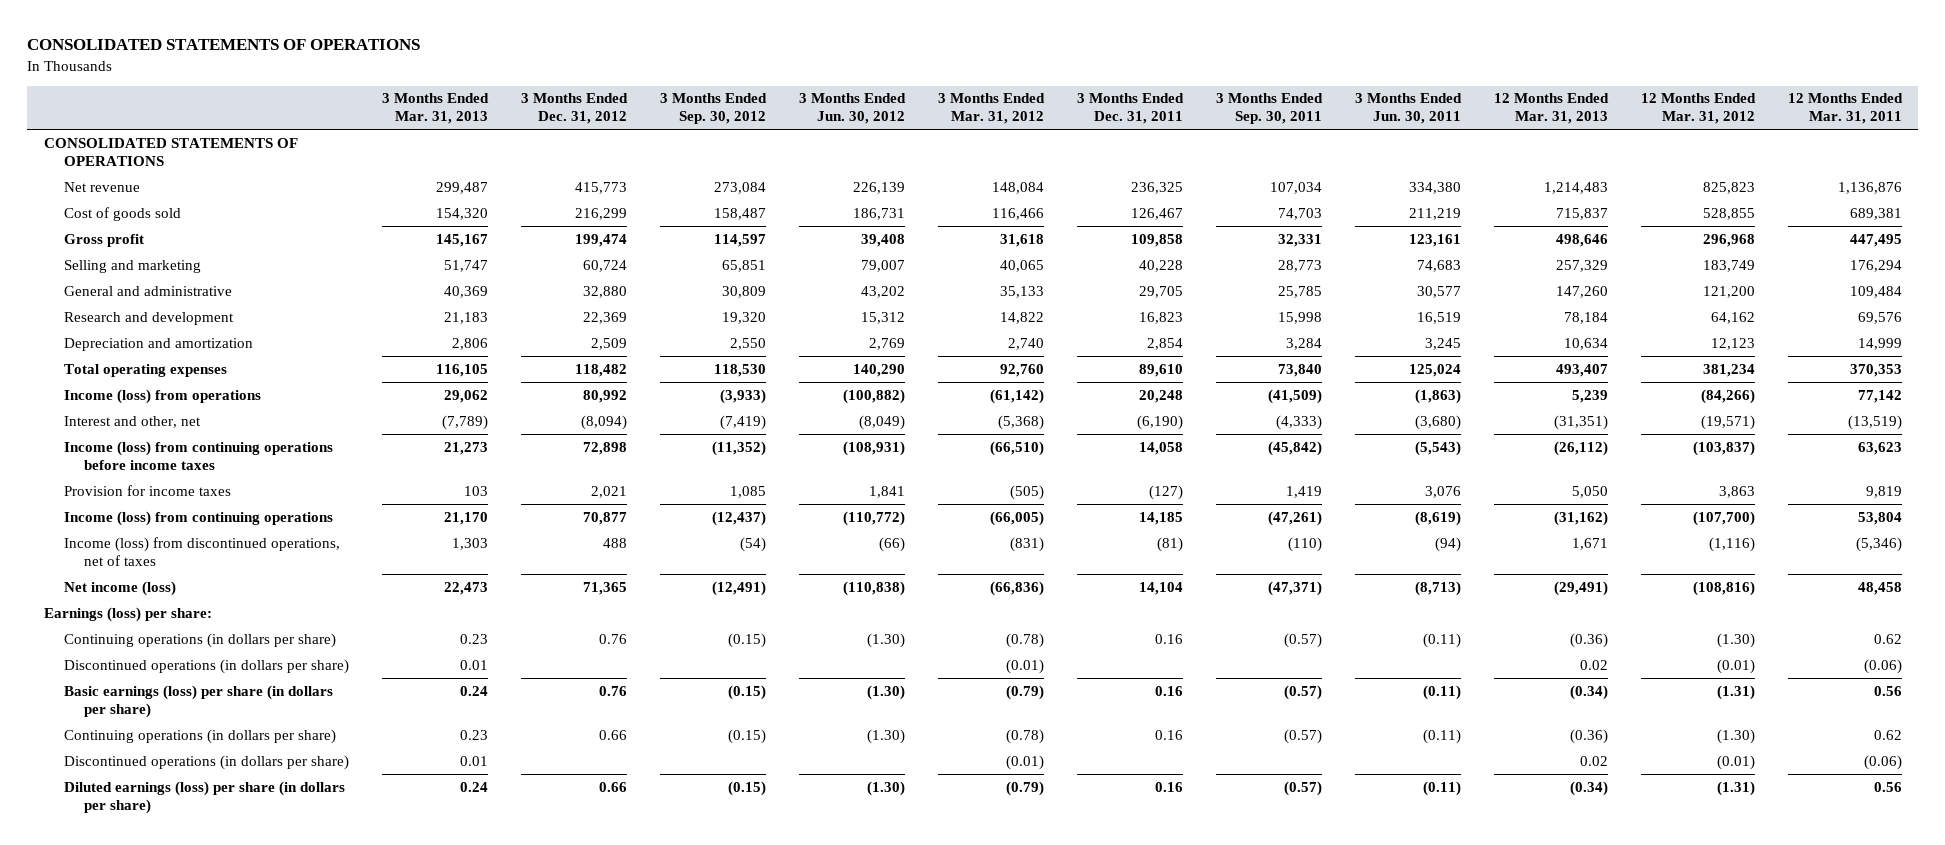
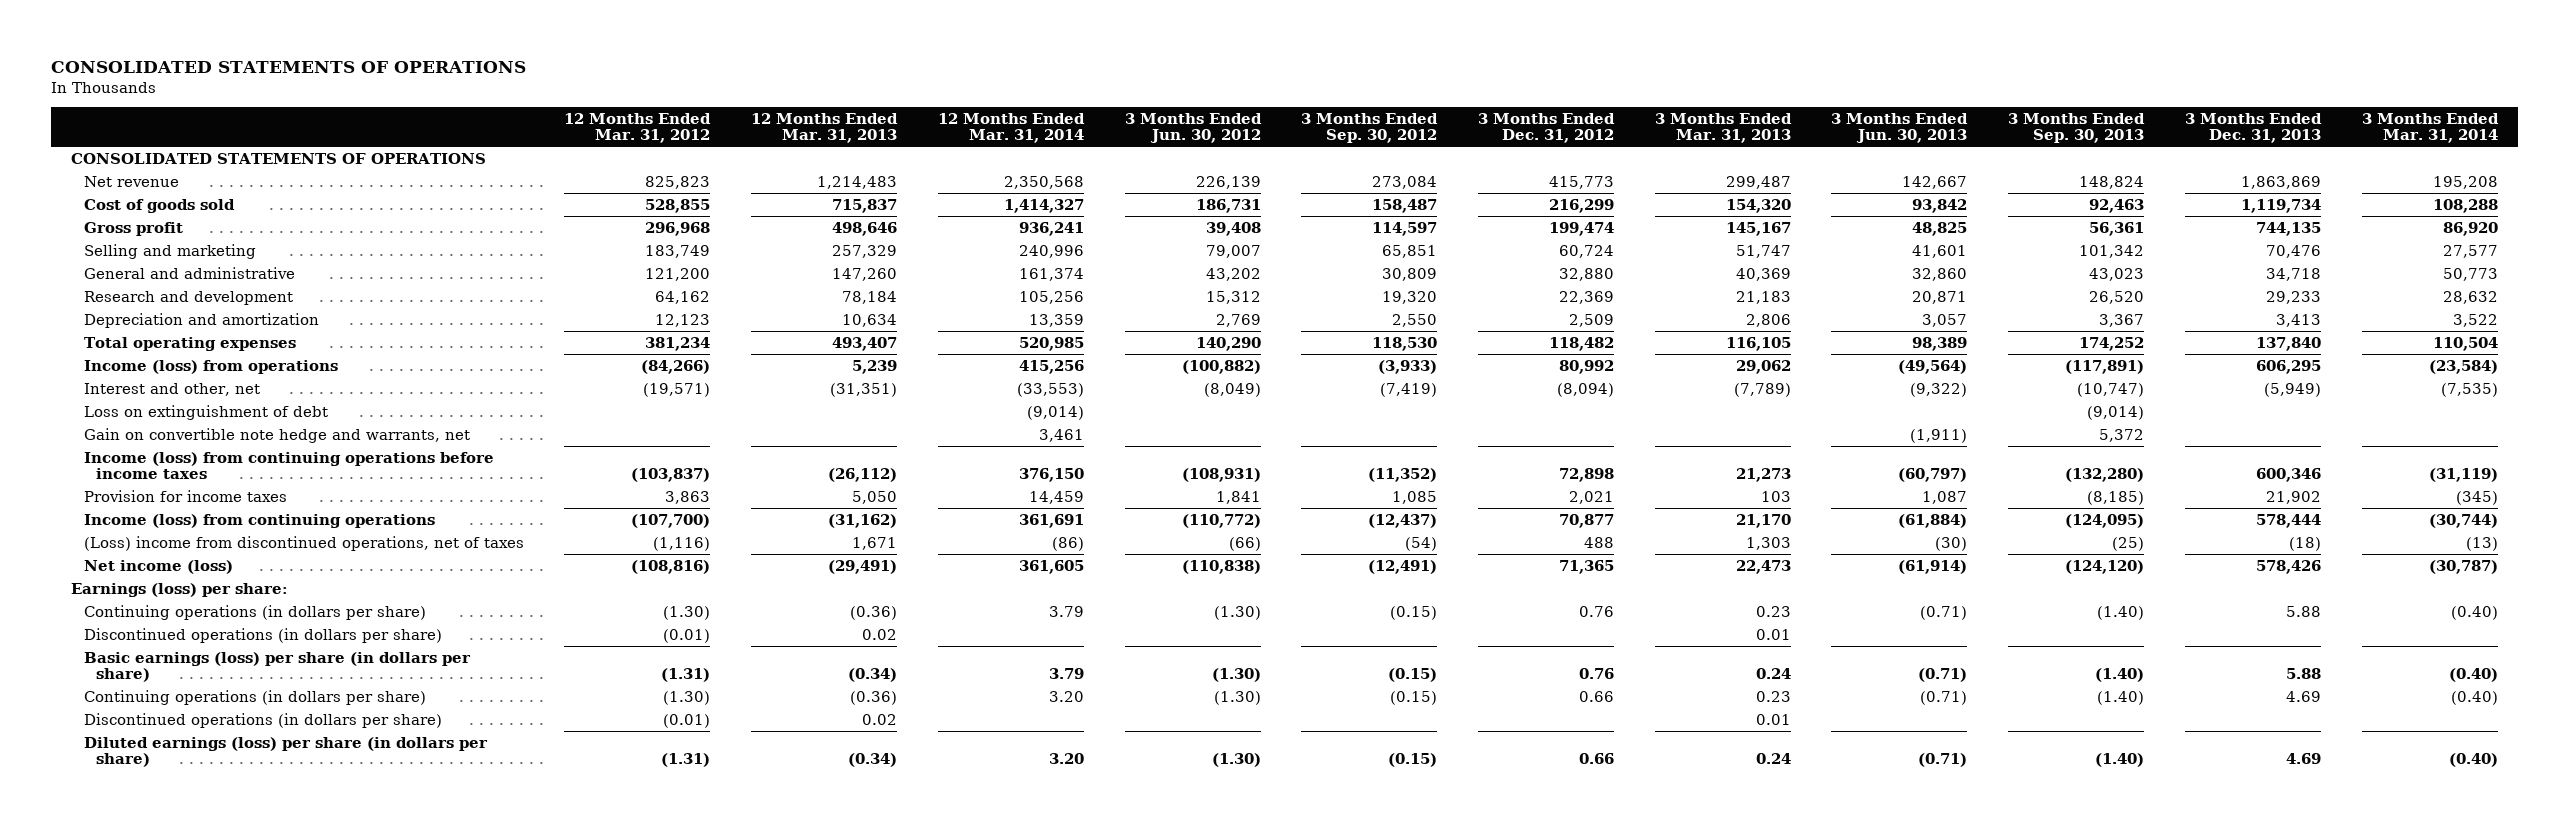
[937,93,1045,125] 3 Months Ended Mar. 31, 2012 -> none
[1076,93,1184,125] 3 Months Ended Dec. 31, 2011 -> none
[1215,93,1323,125] 3 Months Ended Sep. 30, 2011 -> none
[1354,93,1462,125] 3 Months Ended Jun. 30, 2011 -> none
[1787,93,1903,125] 12 Months Ended Mar. 31, 2011 -> none
none -> [937,112,1085,144] 12 Months Ended Mar. 31, 2014
none -> [1831,112,1969,144] 3 Months Ended Jun. 30, 2013
none -> [2008,112,2146,144] 3 Months Ended Sep. 30, 2013
none -> [2184,112,2322,144] 3 Months Ended Dec. 31, 2013
none -> [2361,112,2499,144] 3 Months Ended Mar. 31, 2014
none -> [83,404,328,420] Loss on extinguishment of debt
none -> [83,427,470,443] Gain on convertible note hedge and warrants, net
[63,536,340,566] Income (loss) from discontinued operations, net of taxes -> [83,535,524,551] (Loss) income from discontinued operations, net of taxes

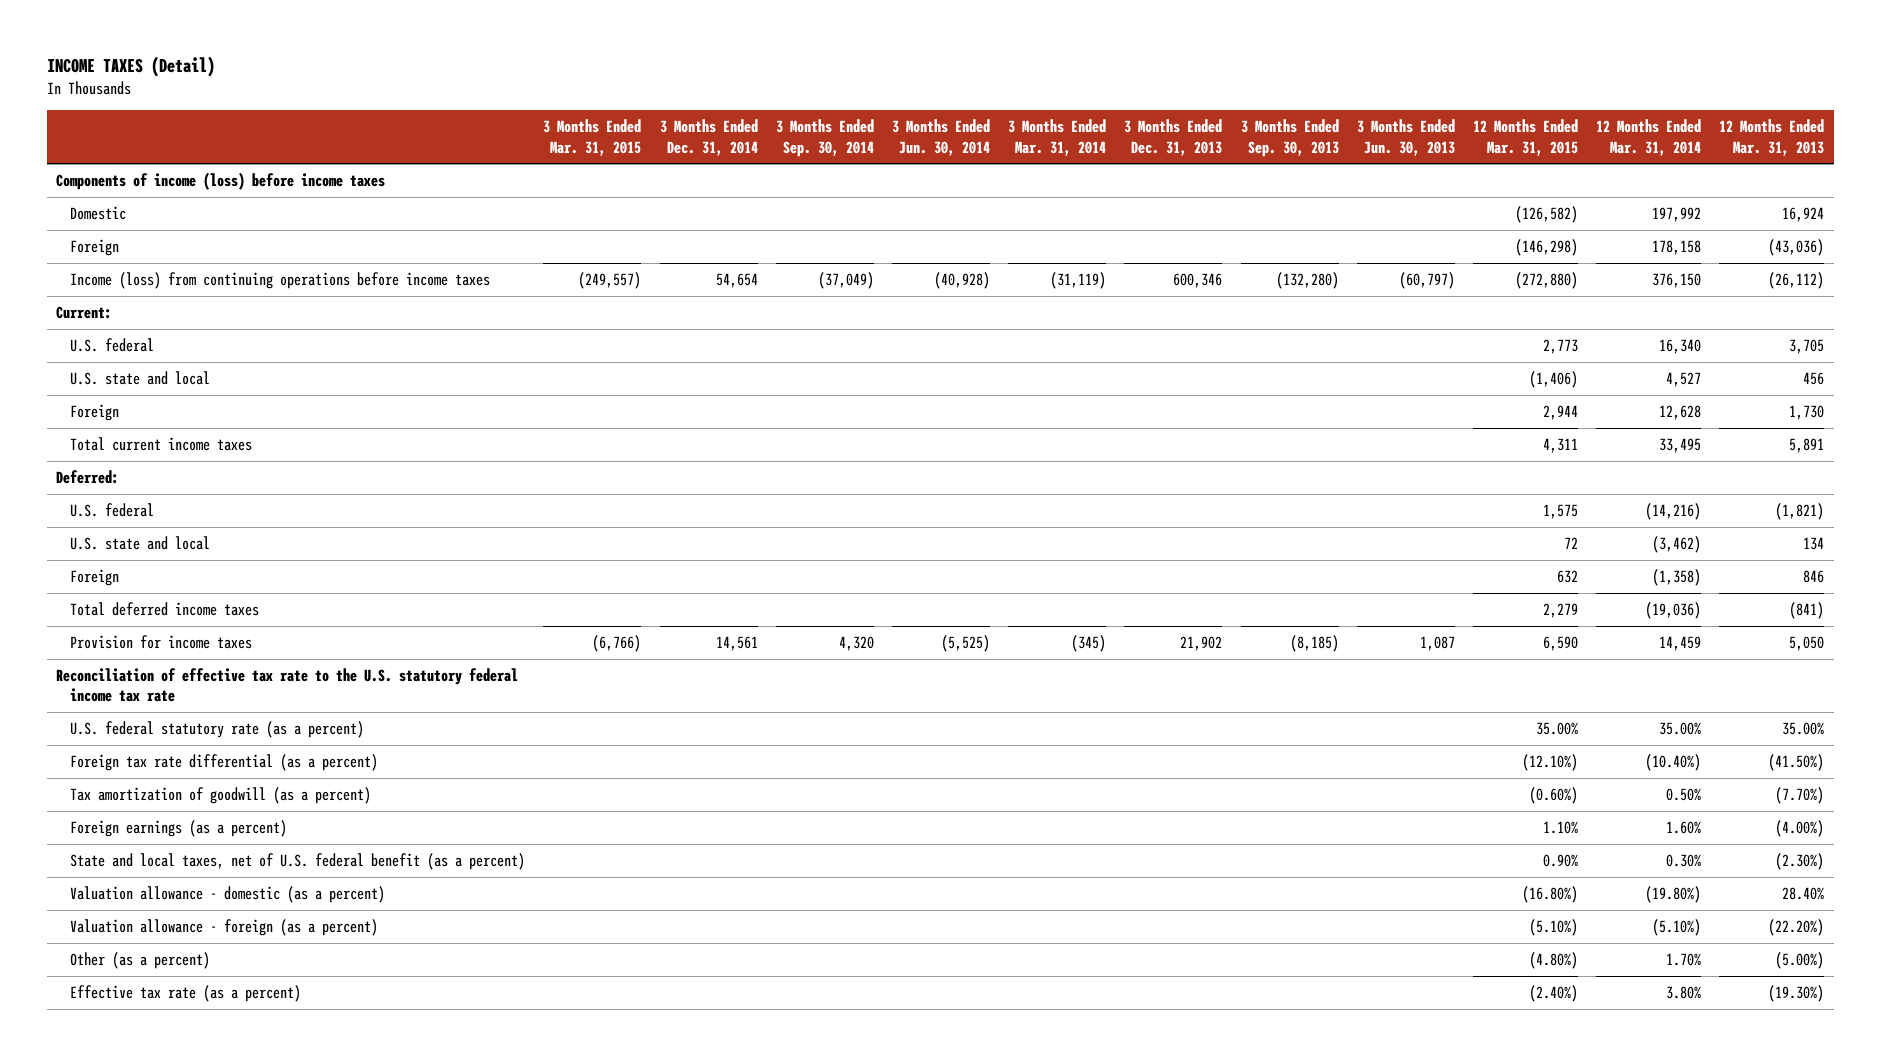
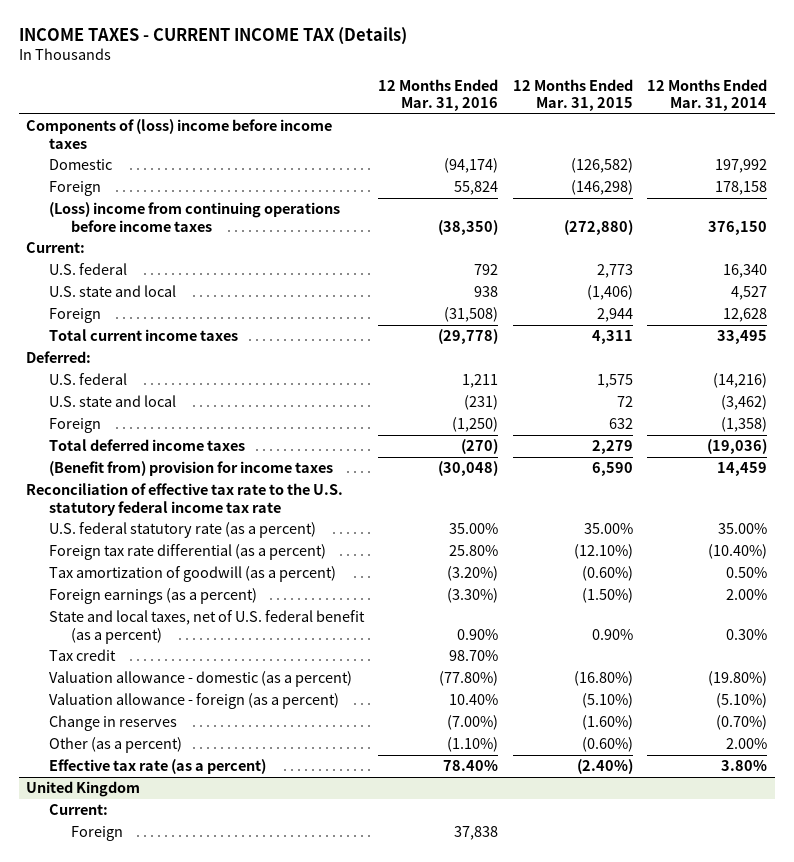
[46,56,215,78] INCOME TAXES (Detail) -> [18,27,407,46] INCOME TAXES - CURRENT INCOME TAX (Details)
[543,119,642,156] 3 Months Ended Mar. 31, 2015 -> none
[659,119,758,156] 3 Months Ended Dec. 31, 2014 -> none
[775,119,874,157] 3 Months Ended Sep. 30, 2014 -> none
[892,119,991,156] 3 Months Ended Jun. 30, 2014 -> none
[1008,119,1107,156] 3 Months Ended Mar. 31, 2014 -> none
[1124,119,1223,156] 3 Months Ended Dec. 31, 2013 -> none
[1240,119,1339,157] 3 Months Ended Sep. 30, 2013 -> none
[1356,119,1455,156] 3 Months Ended Jun. 30, 2013 -> none
[1719,119,1825,156] 12 Months Ended Mar. 31, 2013 -> none
none -> [378,78,499,112] 12 Months Ended Mar. 31, 2016
[56,172,386,191] Components of income (loss) before income taxes -> [26,119,333,149] Components of (loss) income before income taxes
[70,272,491,290] Income (loss) from continuing operations before income taxes -> [48,202,340,232] (Loss) income from continuing operations before income taxes
[70,635,253,650] Provision for income taxes -> [48,461,333,477] (Benefit from) provision for income taxes
[1543,821,1579,835] 1.10% -> [581,588,633,604] (1.50%)
[1666,821,1702,835] 1.60% -> [726,589,768,601] 2.00%
none -> [48,649,116,662] Tax credit
none -> [48,715,177,732] Change in reserves
[1529,952,1579,970] (4.80%) -> [581,737,633,753] (0.60%)
[1666,953,1702,967] 1.70% -> [726,738,768,750] 2.00%
none -> [26,781,141,798] United Kingdom
none -> [48,804,108,816] Current:
none -> [71,826,124,842] Foreign

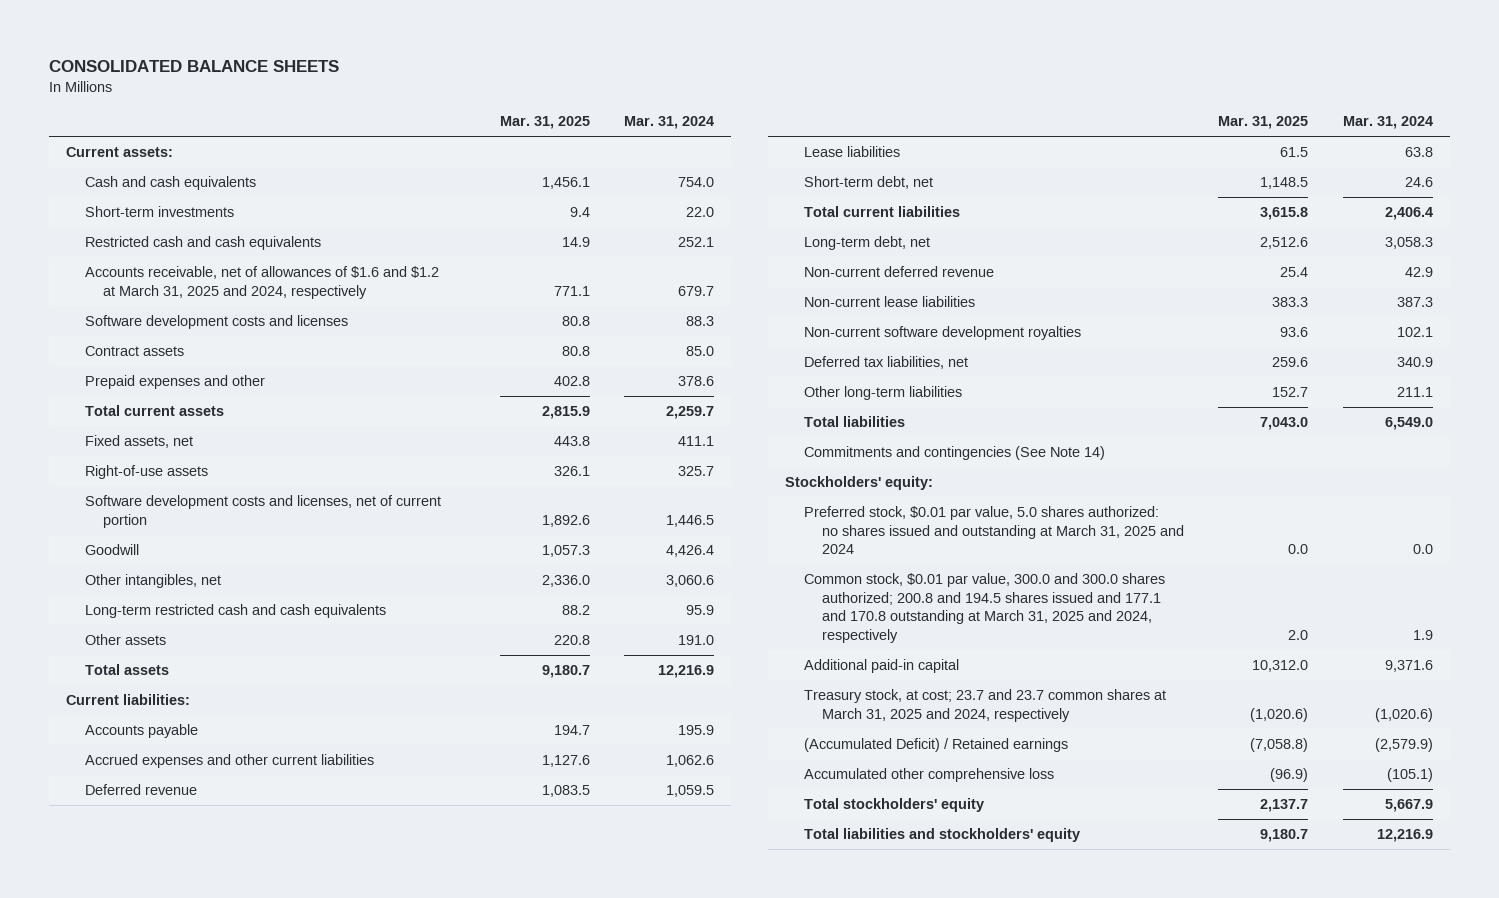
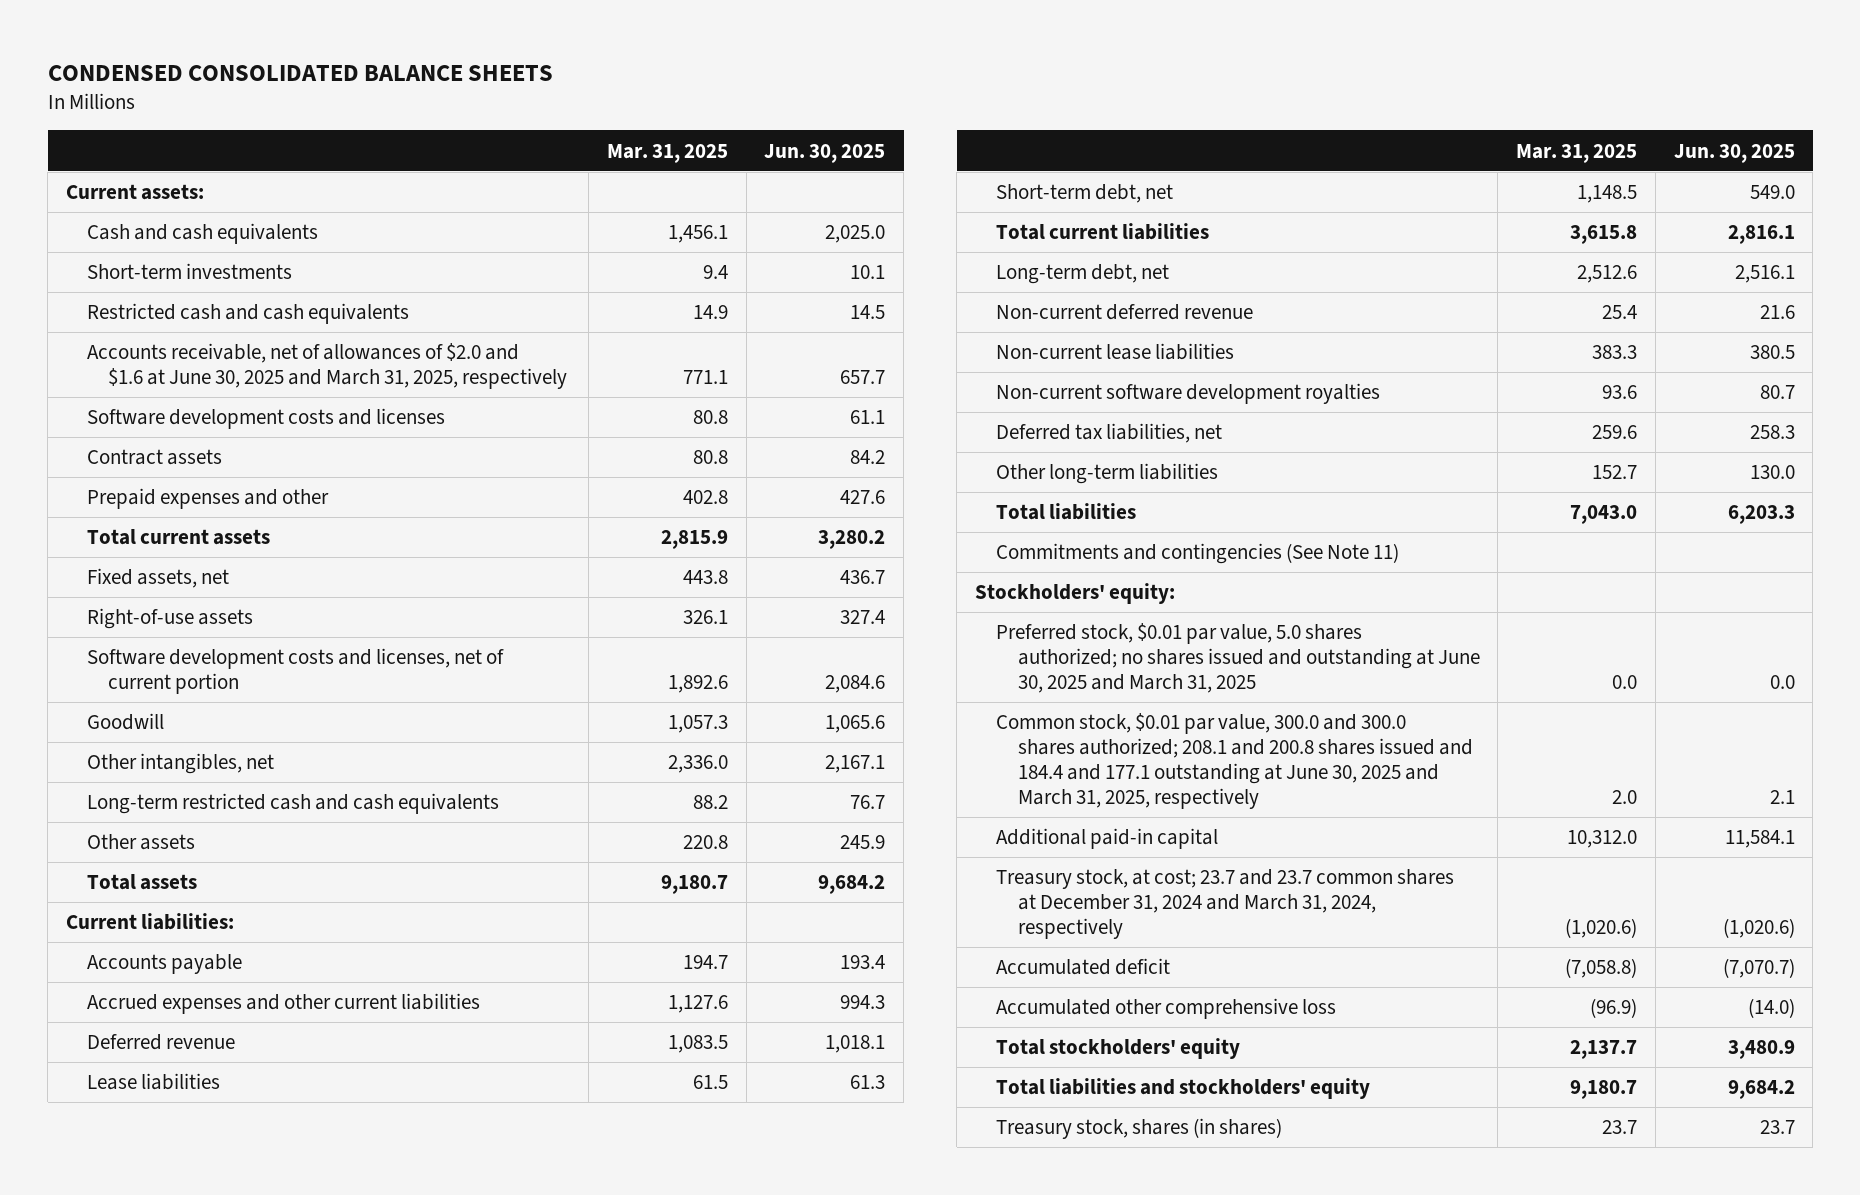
[49,59,340,72] CONSOLIDATED BALANCE SHEETS -> [47,64,553,81] CONDENSED CONSOLIDATED BALANCE SHEETS
[624,116,715,130] Mar. 31, 2024 -> none
none -> [764,143,886,163] Jun. 30, 2025
[84,265,439,299] Accounts receivable, net of allowances of $1.6 and $1.2 at March 31, 2025 and 2024, respectively -> [87,343,568,390] Accounts receivable, net of allowances of $2.0 and $1.6 at June 30, 2025 and March 31, 2025, respectively
[803,445,1105,460] Commitments and contingencies (See Note 14) -> [996,543,1400,565] Commitments and contingencies (See Note 11)
[803,505,1184,555] Preferred stock, $0.01 par value, 5.0 shares authorized: no shares issued and outstanding at March 31, 2025 and 2024 -> [996,623,1480,693] Preferred stock, $0.01 par value, 5.0 shares authorized; no shares issued and outstanding at June 30, 2025 and March 31, 2025
[803,572,1165,644] Common stock, $0.01 par value, 300.0 and 300.0 shares authorized; 200.8 and 194.5 shares issued and 177.1 and 170.8 outstanding at March 31, 2025 and 2024, respectively -> [996,713,1473,809] Common stock, $0.01 par value, 300.0 and 300.0 shares authorized; 208.1 and 200.8 shares issued and 184.4 and 177.1 outstanding at June 30, 2025 and March 31, 2025, respectively
[803,688,1166,722] Treasury stock, at cost; 23.7 and 23.7 common shares at March 31, 2025 and 2024, respectively -> [996,869,1455,939] Treasury stock, at cost; 23.7 and 23.7 common shares at December 31, 2024 and March 31, 2024, respectively
[803,737,1068,752] (Accumulated Deficit) / Retained earnings -> [996,958,1171,976] Accumulated deficit
none -> [996,1118,1283,1140] Treasury stock, shares (in shares)

